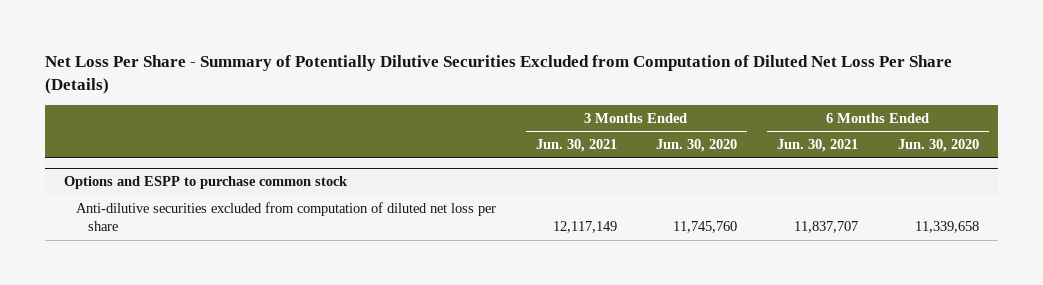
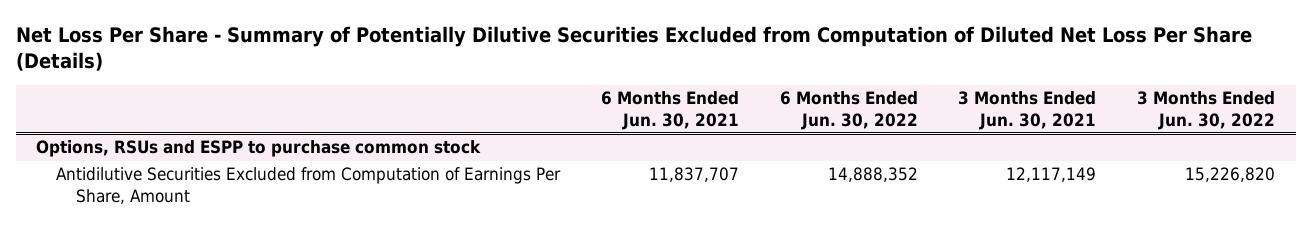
[656,139,738,153] Jun. 30, 2020 -> none
[897,139,979,153] Jun. 30, 2020 -> none
none -> [779,91,918,130] 6 Months Ended Jun. 30, 2022
none -> [1137,91,1276,130] 3 Months Ended Jun. 30, 2022
[64,176,349,190] Options and ESPP to purchase common stock -> [36,140,482,158] Options, RSUs and ESPP to purchase common stock
[75,202,496,232] Anti-dilutive securities excluded from computation of diluted net loss per share -> [56,167,562,204] Antidilutive Securities Excluded from Computation of Earnings Per Share, Amount

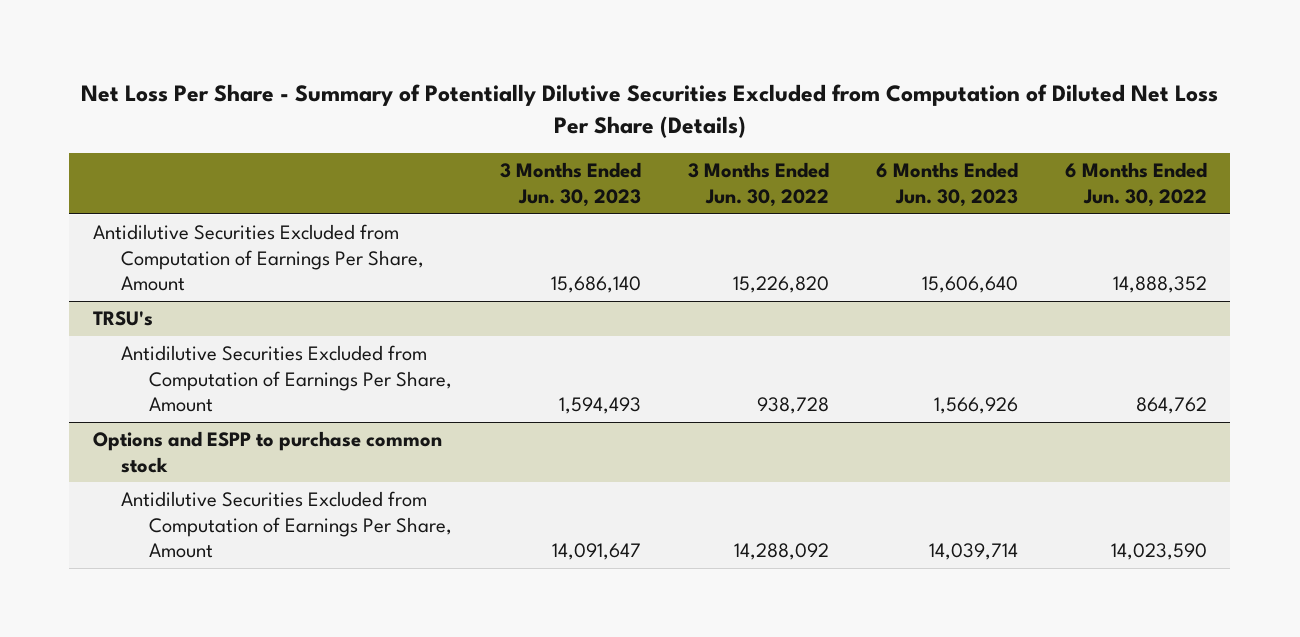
[600,91,739,130] 6 Months Ended Jun. 30, 2021 -> none
[958,91,1097,130] 3 Months Ended Jun. 30, 2021 -> none
none -> [499,162,641,207] 3 Months Ended Jun. 30, 2023
none -> [875,162,1018,207] 6 Months Ended Jun. 30, 2023
[36,140,482,158] Options, RSUs and ESPP to purchase common stock -> none
none -> [92,311,153,327] TRSU's
none -> [121,345,453,413] Antidilutive Securities Excluded from Computation of Earnings Per Share, Amount
none -> [92,431,442,473] Options and ESPP to purchase common stock
none -> [121,491,453,559] Antidilutive Securities Excluded from Computation of Earnings Per Share, Amount

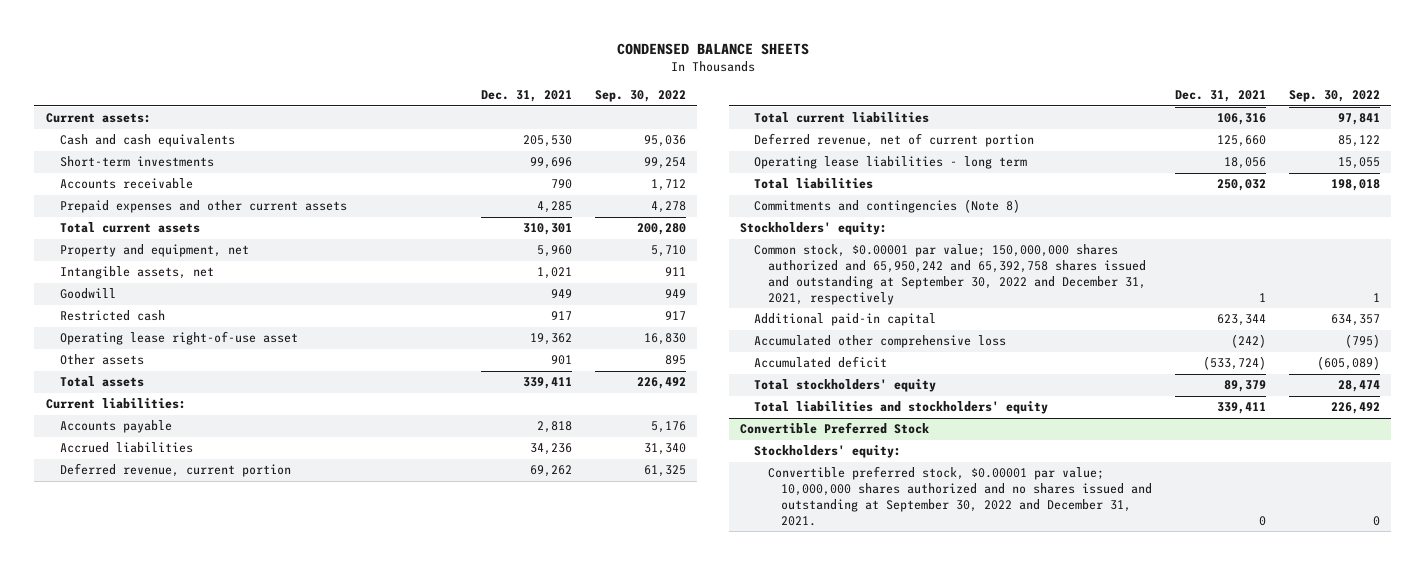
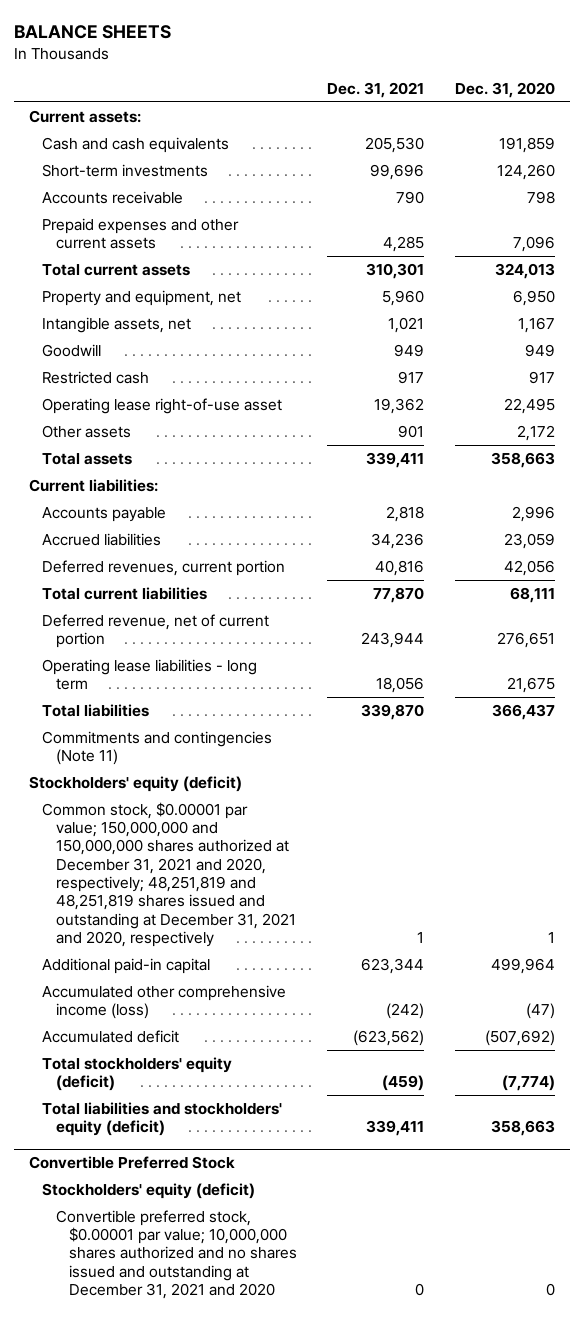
[616,43,809,56] CONDENSED BALANCE SHEETS -> [13,25,171,40] BALANCE SHEETS
[594,90,686,103] Sep. 30, 2022 -> none
none -> [454,81,555,98] Dec. 31, 2020
[59,463,291,478] Deferred revenue, current portion -> [42,559,286,576] Deferred revenues, current portion
[529,465,572,478] 69,262 -> [375,559,425,576] 40,816
[1217,113,1267,126] 106,316 -> [373,586,425,603] 77,870
[1217,135,1267,148] 125,660 -> [361,632,425,649] 243,944
[1217,179,1267,192] 250,032 -> [361,703,425,720] 339,870
[753,199,1020,214] Commitments and contingencies (Note 8) -> [42,730,273,766] Commitments and contingencies (Note 11)
[740,222,888,236] Stockholders' equity: -> [29,775,243,792] Stockholders' equity (deficit)
[753,244,1146,306] Common stock, $0.00001 par value; 150,000,000 shares authorized and 65,950,242 and 65,392,758 shares issued and outstanding at September 30, 2022 and December 31, 2021, respectively -> [42,801,296,947] Common stock, $0.00001 par value; 150,000,000 and 150,000,000 shares authorized at December 31, 2021 and 2020, respectively; 48,251,819 and 48,251,819 shares issued and outstanding at December 31, 2021 and 2020, respectively
[753,335,1006,349] Accumulated other comprehensive loss -> [42,984,287,1020] Accumulated other comprehensive income (loss)
[1203,356,1267,371] (533,724) -> [353,1029,425,1046] (623,562)
[753,379,936,393] Total stockholders' equity -> [42,1056,233,1092] Total stockholders' equity (deficit)
[1224,380,1267,393] 89,379 -> [382,1075,425,1092] (459)
[753,401,1048,415] Total liabilities and stockholders' equity -> [42,1101,283,1137] Total liabilities and stockholders' equity (deficit)
[753,445,901,459] Stockholders' equity: -> [42,1182,256,1199] Stockholders' equity (deficit)
[767,466,1153,527] Convertible preferred stock, $0.00001 par value; 10,000,000 shares authorized and no shares issued and outstanding at September 30, 2022 and December 31, 2021. -> [55,1209,298,1300] Convertible preferred stock, $0.00001 par value; 10,000,000 shares authorized and no shares issued and outstanding at December 31, 2021 and 2020

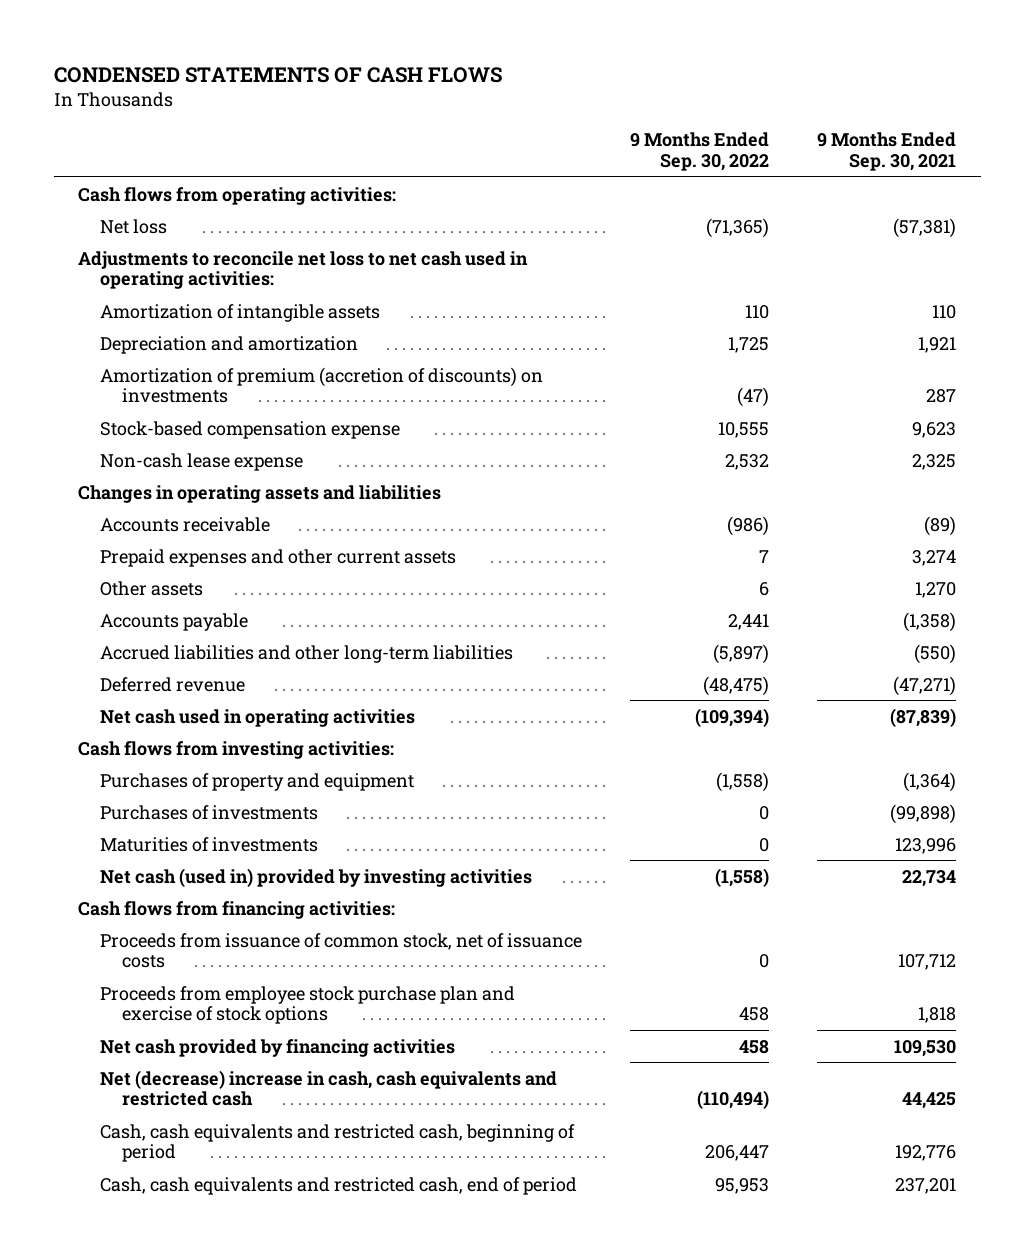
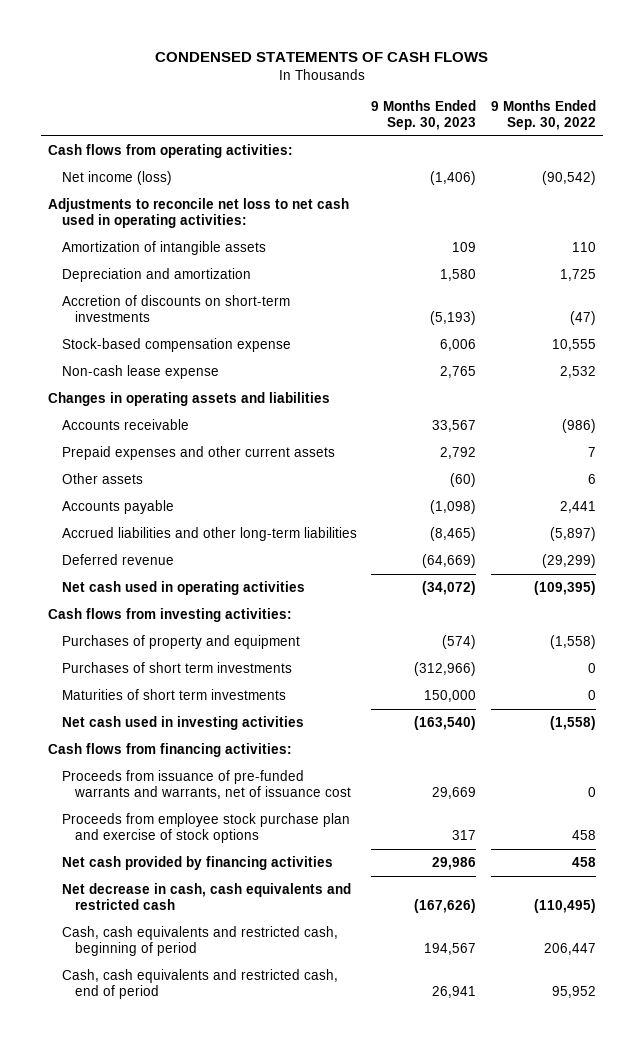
[817,132,957,171] 9 Months Ended Sep. 30, 2021 -> none
none -> [371,99,477,131] 9 Months Ended Sep. 30, 2023
[100,218,168,234] Net loss -> [61,170,172,185] Net income (loss)
[706,217,770,238] (71,365) -> [541,170,596,185] (90,542)
[100,366,544,404] Amortization of premium (accretion of discounts) on investments -> [61,294,290,323] Accretion of discounts on short-term investments
[703,675,770,696] (48,475) -> [541,553,596,568] (29,299)
[695,707,770,727] (109,394) -> [533,580,596,595] (109,395)
[100,804,319,820] Purchases of investments -> [61,661,292,673] Purchases of short term investments
[100,836,319,852] Maturities of investments -> [61,688,286,700] Maturities of short term investments
[100,867,533,887] Net cash (used in) provided by investing activities -> [61,715,304,730] Net cash used in investing activities
[100,932,583,969] Proceeds from issuance of common stock, net of issuance costs -> [61,769,352,800] Proceeds from issuance of pre-funded warrants and warrants, net of issuance cost
[100,1069,558,1107] Net (decrease) increase in cash, cash equivalents and restricted cash -> [61,882,351,911] Net decrease in cash, cash equivalents and restricted cash
[697,1090,770,1110] (110,494) -> [533,899,596,914] (110,495)
[715,1177,770,1194] 95,953 -> [551,986,596,999] 95,952

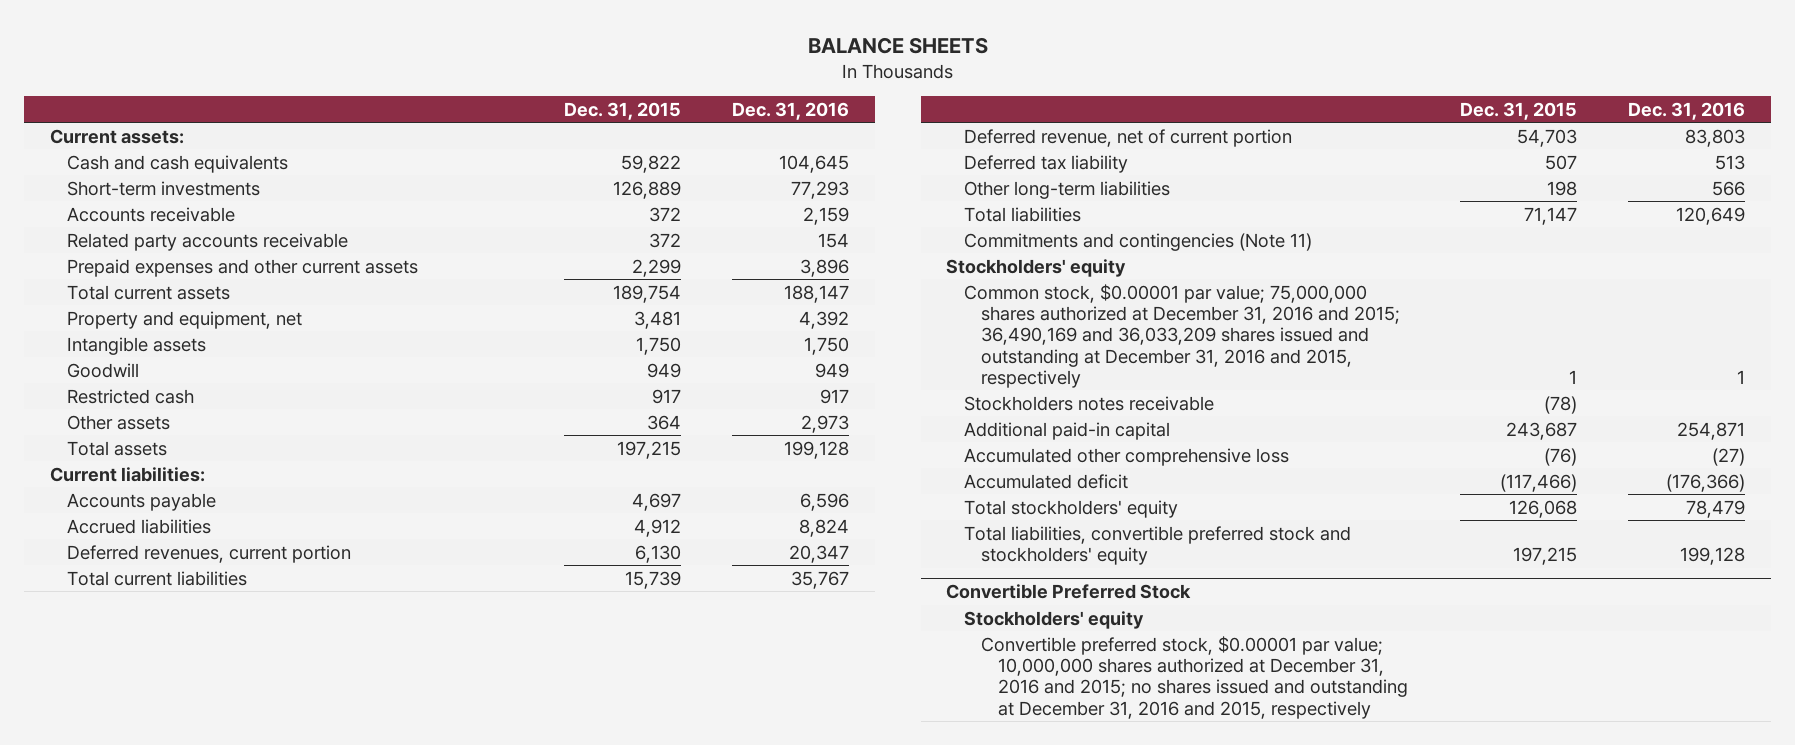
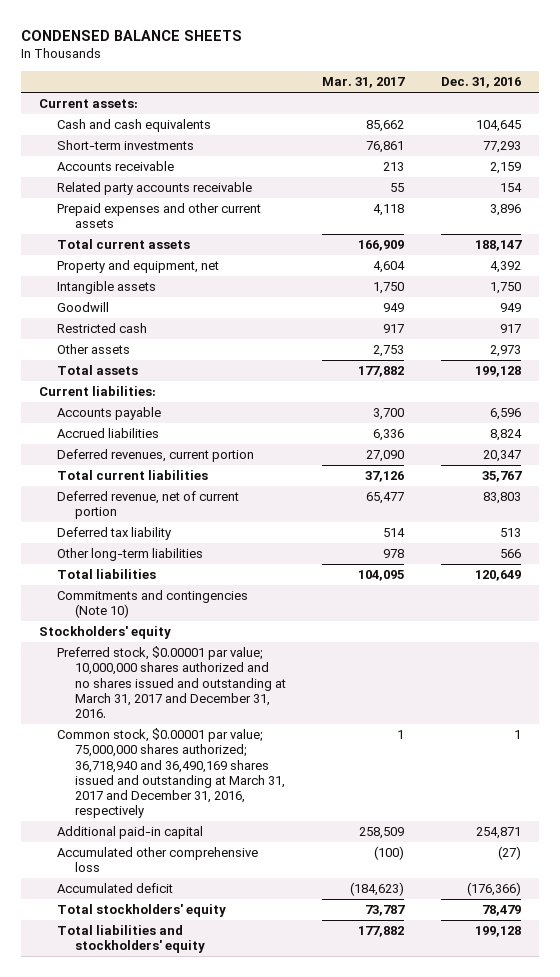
[807,36,988,54] BALANCE SHEETS -> [21,30,243,42] CONDENSED BALANCE SHEETS
[563,101,681,120] Dec. 31, 2015 -> none
none -> [322,77,406,89] Mar. 31, 2017
[963,232,1312,251] Commitments and contingencies (Note 11) -> [57,590,249,619] Commitments and contingencies (Note 10)
[963,395,1214,411] Stockholders notes receivable -> none
none -> [57,646,286,719] Preferred stock, $0.00001 par value; 10,000,000 shares authorized and no shares issued and outstanding at March 31, 2017 and December 31, 2016.
[963,283,1401,388] Common stock, $0.00001 par value; 75,000,000 shares authorized at December 31, 2016 and 2015; 36,490,169 and 36,033,209 shares issued and outstanding at December 31, 2016 and 2015, respectively -> [57,728,285,819] Common stock, $0.00001 par value; 75,000,000 shares authorized; 36,718,940 and 36,490,169 shares issued and outstanding at March 31, 2017 and December 31, 2016, respectively
[946,584,1192,600] Convertible Preferred Stock -> none
[963,610,1144,629] Stockholders' equity -> none
[981,635,1409,719] Convertible preferred stock, $0.00001 par value; 10,000,000 shares authorized at December 31, 2016 and 2015; no shares issued and outstanding at December 31, 2016 and 2015, respectively -> none
[963,525,1351,565] Total liabilities, convertible preferred stock and stockholders' equity -> [57,925,205,954] Total liabilities and stockholders' equity

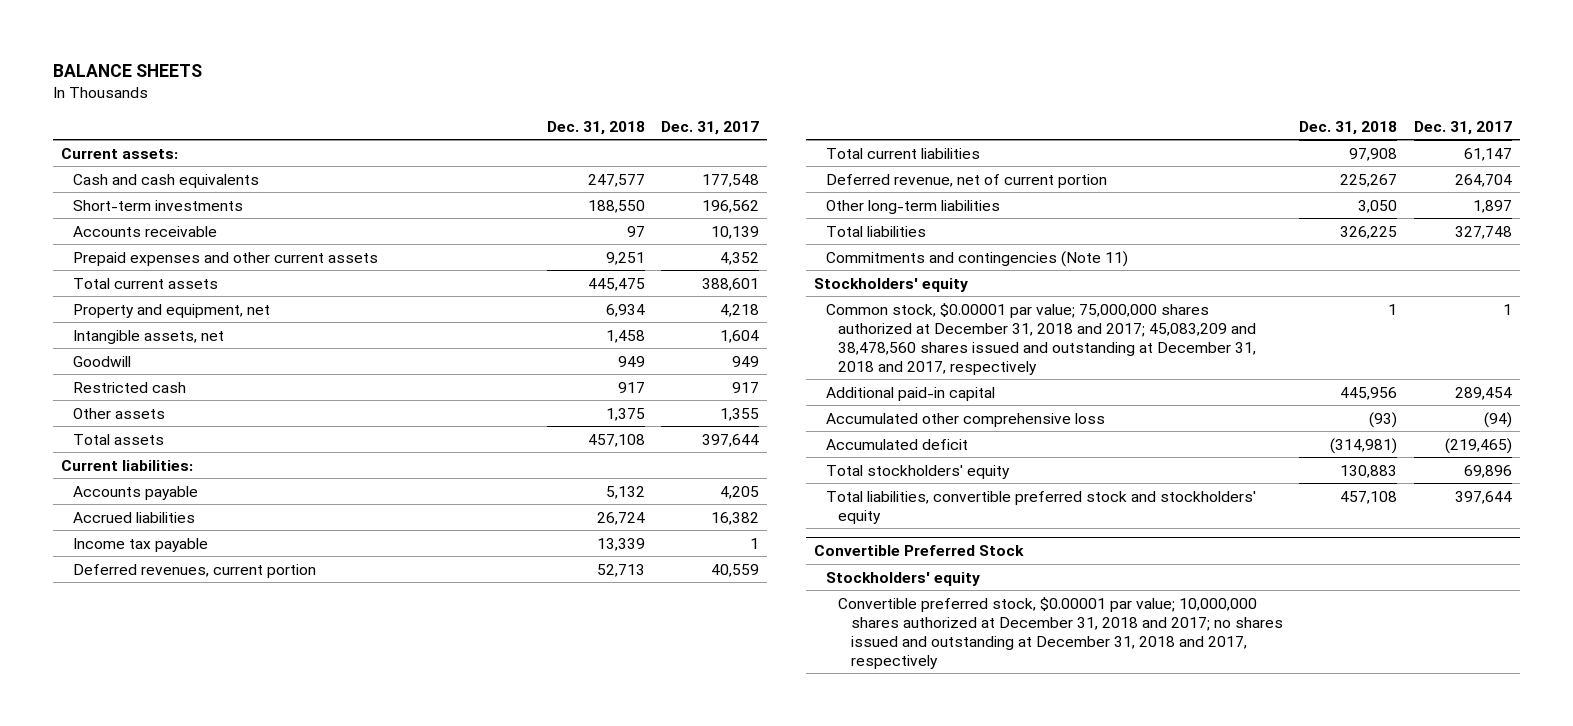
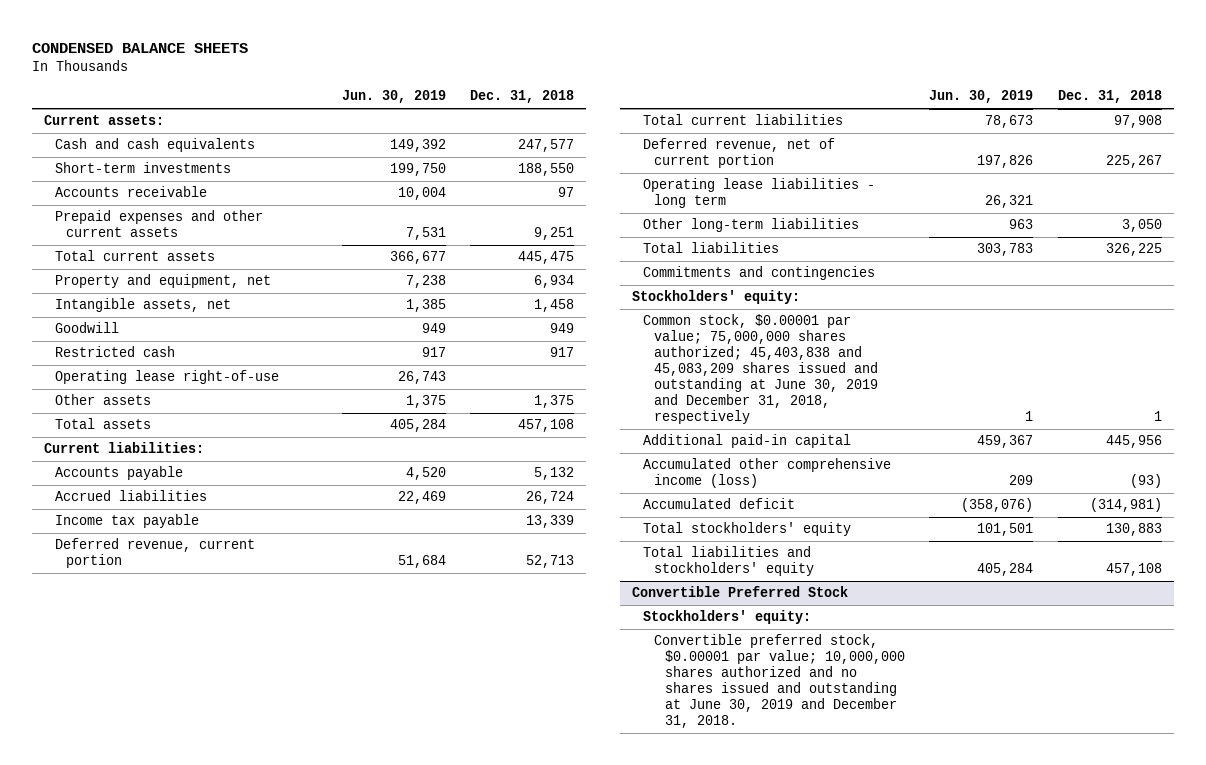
[52,63,202,77] BALANCE SHEETS -> [32,42,249,53] CONDENSED BALANCE SHEETS
[660,120,759,135] Dec. 31, 2017 -> none
none -> [341,90,446,104] Jun. 30, 2019
none -> [55,370,280,385] Operating lease right-of-use
[73,563,317,578] Deferred revenues, current portion -> [55,538,256,569] Deferred revenue, current portion
none -> [642,178,875,209] Operating lease liabilities - long term
[826,250,1129,267] Commitments and contingencies (Note 11) -> [642,266,875,281] Commitments and contingencies
[813,277,968,292] Stockholders' equity -> [631,290,800,305] Stockholders' equity:
[826,302,1257,375] Common stock, $0.00001 par value; 75,000,000 shares authorized at December 31, 2018 and 2017; 45,083,209 and 38,478,560 shares issued and outstanding at December 31, 2018 and 2017, respectively -> [642,314,878,425] Common stock, $0.00001 par value; 75,000,000 shares authorized; 45,403,838 and 45,083,209 shares issued and outstanding at June 30, 2019 and December 31, 2018, respectively
[826,412,1106,427] Accumulated other comprehensive loss -> [642,458,891,489] Accumulated other comprehensive income (loss)
[826,490,1257,524] Total liabilities, convertible preferred stock and stockholders' equity -> [642,546,814,577] Total liabilities and stockholders' equity
[826,571,981,586] Stockholders' equity -> [642,610,811,625] Stockholders' equity:
[838,596,1283,669] Convertible preferred stock, $0.00001 par value; 10,000,000 shares authorized at December 31, 2018 and 2017; no shares issued and outstanding at December 31, 2018 and 2017, respectively -> [653,634,905,729] Convertible preferred stock, $0.00001 par value; 10,000,000 shares authorized and no shares issued and outstanding at June 30, 2019 and December 31, 2018.

